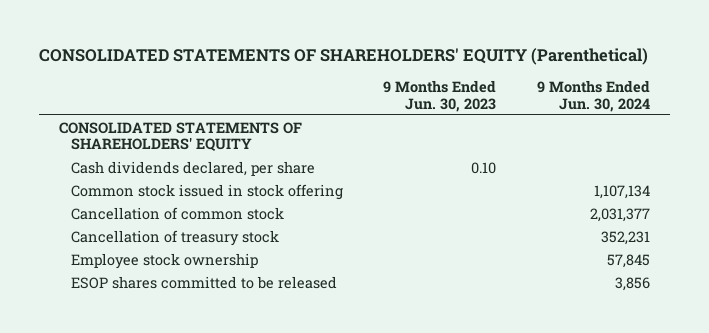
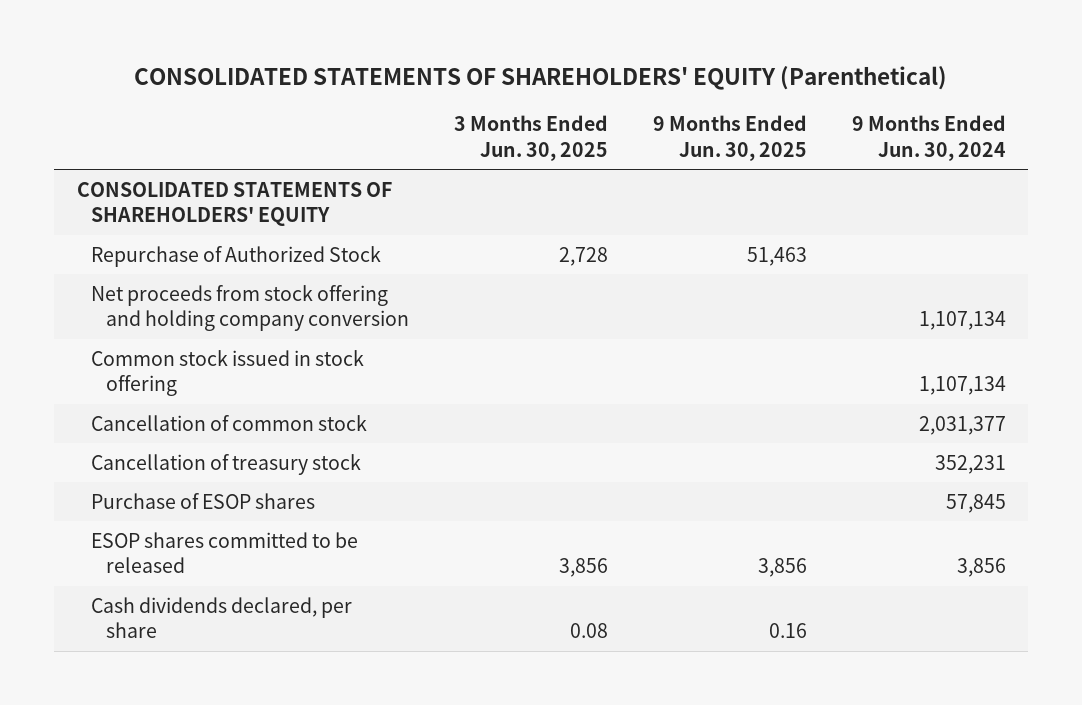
[383,79,497,112] 9 Months Ended Jun. 30, 2023 -> none
none -> [453,115,608,161] 3 Months Ended Jun. 30, 2025
none -> [652,115,807,161] 9 Months Ended Jun. 30, 2025
none -> [91,245,382,267] Repurchase of Authorized Stock
none -> [91,284,410,332] Net proceeds from stock offering and holding company conversion
[70,252,258,269] Employee stock ownership -> [91,492,316,509] Purchase of ESOP shares
[70,160,315,176] Cash dividends declared, per share -> [91,596,353,639] Cash dividends declared, per share

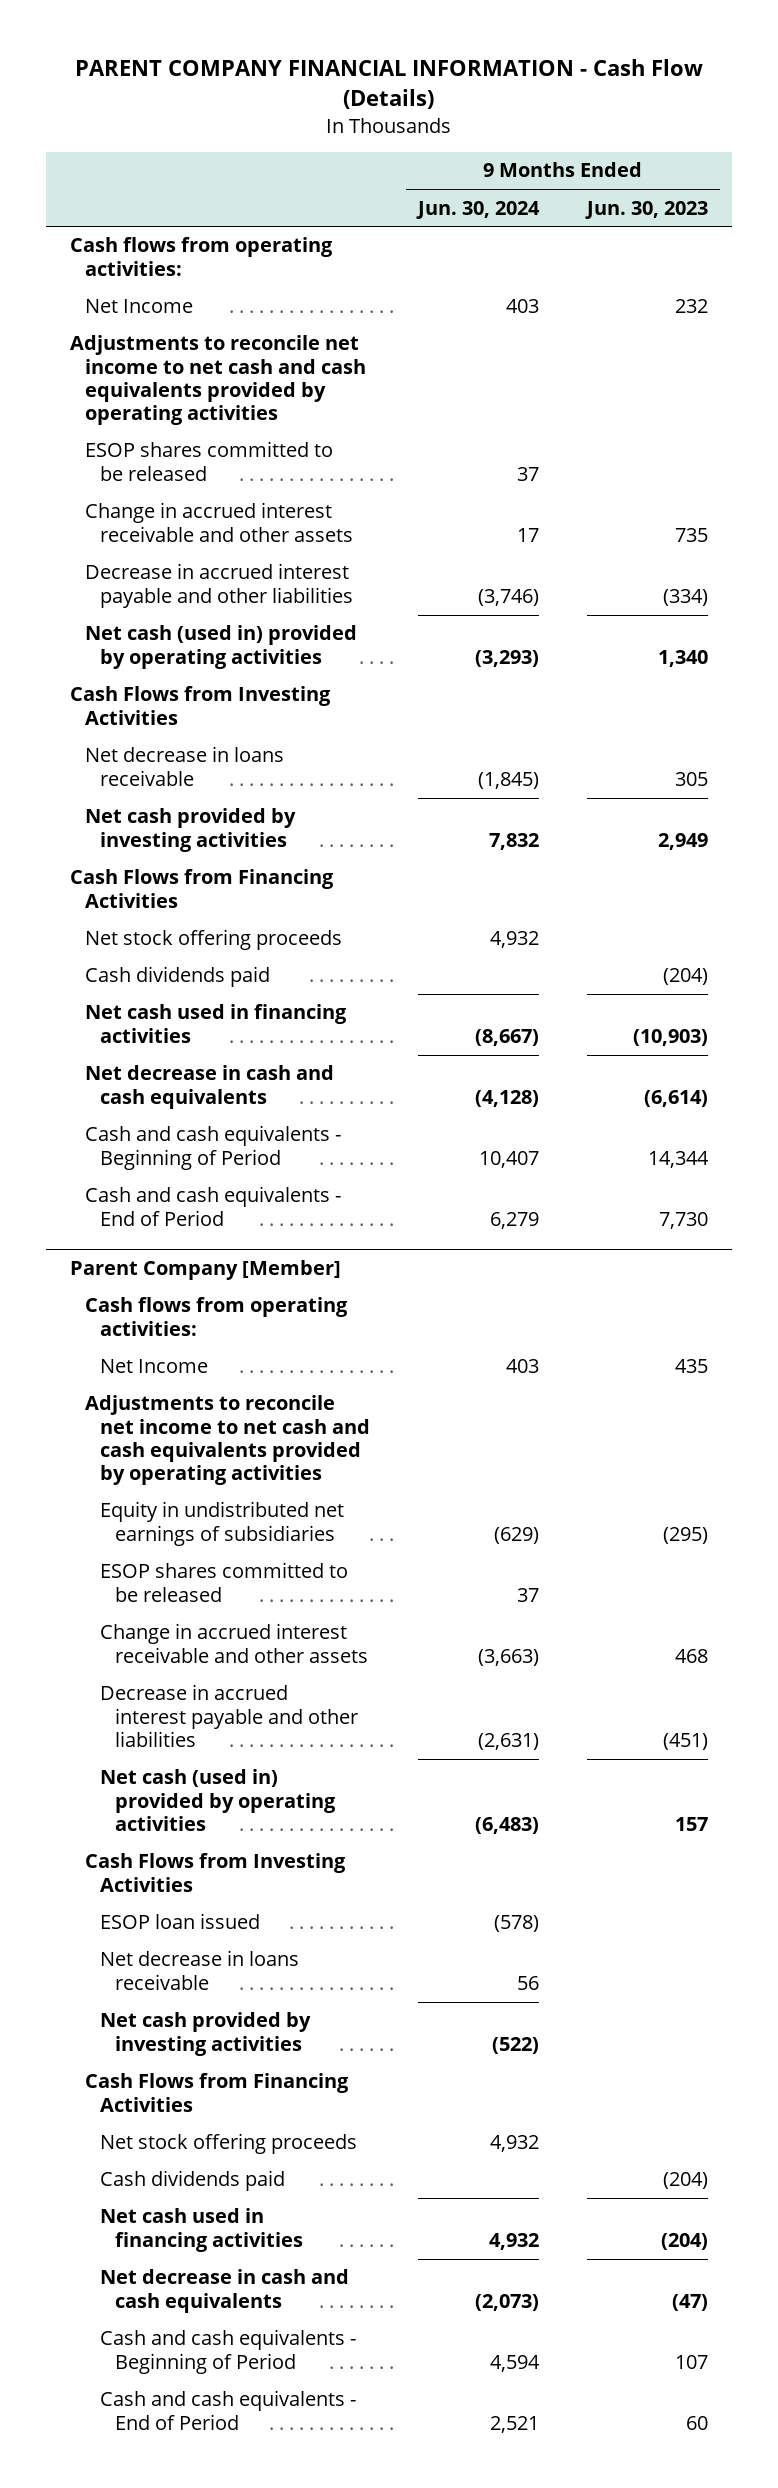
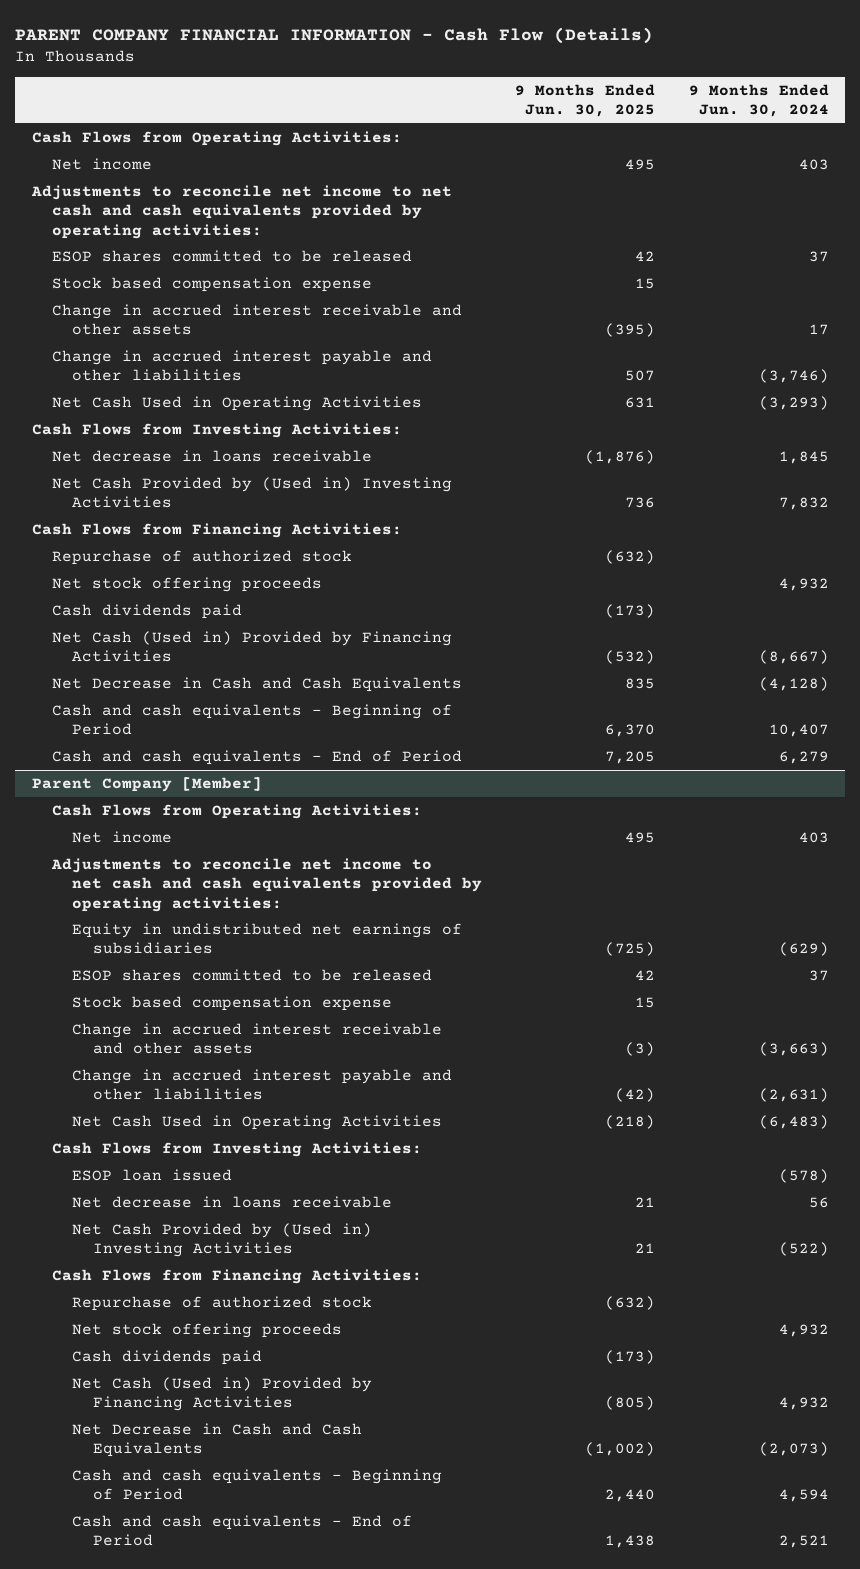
[584,200,708,219] Jun. 30, 2023 -> none
none -> [515,83,656,117] 9 Months Ended Jun. 30, 2025
[70,237,334,276] Cash flows from operating activities: -> [31,130,402,146] Cash Flows from Operating Activities:
[85,299,194,314] Net Income -> [51,157,152,170] Net income
[70,335,367,426] Adjustments to reconcile net income to net cash and cash equivalents provided by operating activities -> [30,184,452,239] Adjustments to reconcile net income to net cash and cash equivalents provided by operating activities:
none -> [51,276,372,292] Stock based compensation expense
[85,563,354,608] Decrease in accrued interest payable and other liabilities -> [51,349,432,382] Change in accrued interest payable and other liabilities
[85,625,358,669] Net cash (used in) provided by operating activities -> [51,395,422,411] Net Cash Used in Operating Activities
[70,686,332,725] Cash Flows from Investing Activities -> [31,422,402,438] Cash Flows from Investing Activities:
[478,771,540,789] (1,845) -> [778,450,829,464] 1,845
[85,808,297,852] Net cash provided by investing activities -> [51,476,452,509] Net Cash Provided by (Used in) Investing Activities
[70,869,335,908] Cash Flows from Financing Activities -> [31,522,402,538] Cash Flows from Financing Activities:
none -> [51,549,352,565] Repurchase of authorized stock
[85,1004,348,1043] Net cash used in financing activities -> [51,630,452,663] Net Cash (Used in) Provided by Financing Activities
[85,1065,335,1109] Net decrease in cash and cash equivalents -> [51,676,462,692] Net Decrease in Cash and Cash Equivalents
[85,1297,349,1336] Cash flows from operating activities: -> [51,803,422,819] Cash Flows from Operating Activities:
[100,1359,209,1374] Net Income -> [72,830,173,843] Net income
[85,1395,371,1486] Adjustments to reconcile net income to net cash and cash equivalents provided by operating activities -> [50,857,483,912] Adjustments to reconcile net income to net cash and cash equivalents provided by operating activities:
none -> [72,995,393,1011] Stock based compensation expense
[100,1684,359,1748] Decrease in accrued interest payable and other liabilities -> [72,1068,453,1101] Change in accrued interest payable and other liabilities
[100,1769,337,1832] Net cash (used in) provided by operating activities -> [72,1114,443,1130] Net Cash Used in Operating Activities
[85,1853,347,1892] Cash Flows from Investing Activities -> [51,1141,422,1157] Cash Flows from Investing Activities:
[100,2012,312,2056] Net cash provided by investing activities -> [72,1222,373,1258] Net Cash Provided by (Used in) Investing Activities
[85,2073,350,2112] Cash Flows from Financing Activities -> [51,1268,422,1284] Cash Flows from Financing Activities:
none -> [72,1295,373,1311] Repurchase of authorized stock
[100,2208,304,2252] Net cash used in financing activities -> [72,1376,373,1412] Net Cash (Used in) Provided by Financing Activities
[100,2269,350,2313] Net decrease in cash and cash equivalents -> [72,1422,363,1458] Net Decrease in Cash and Cash Equivalents

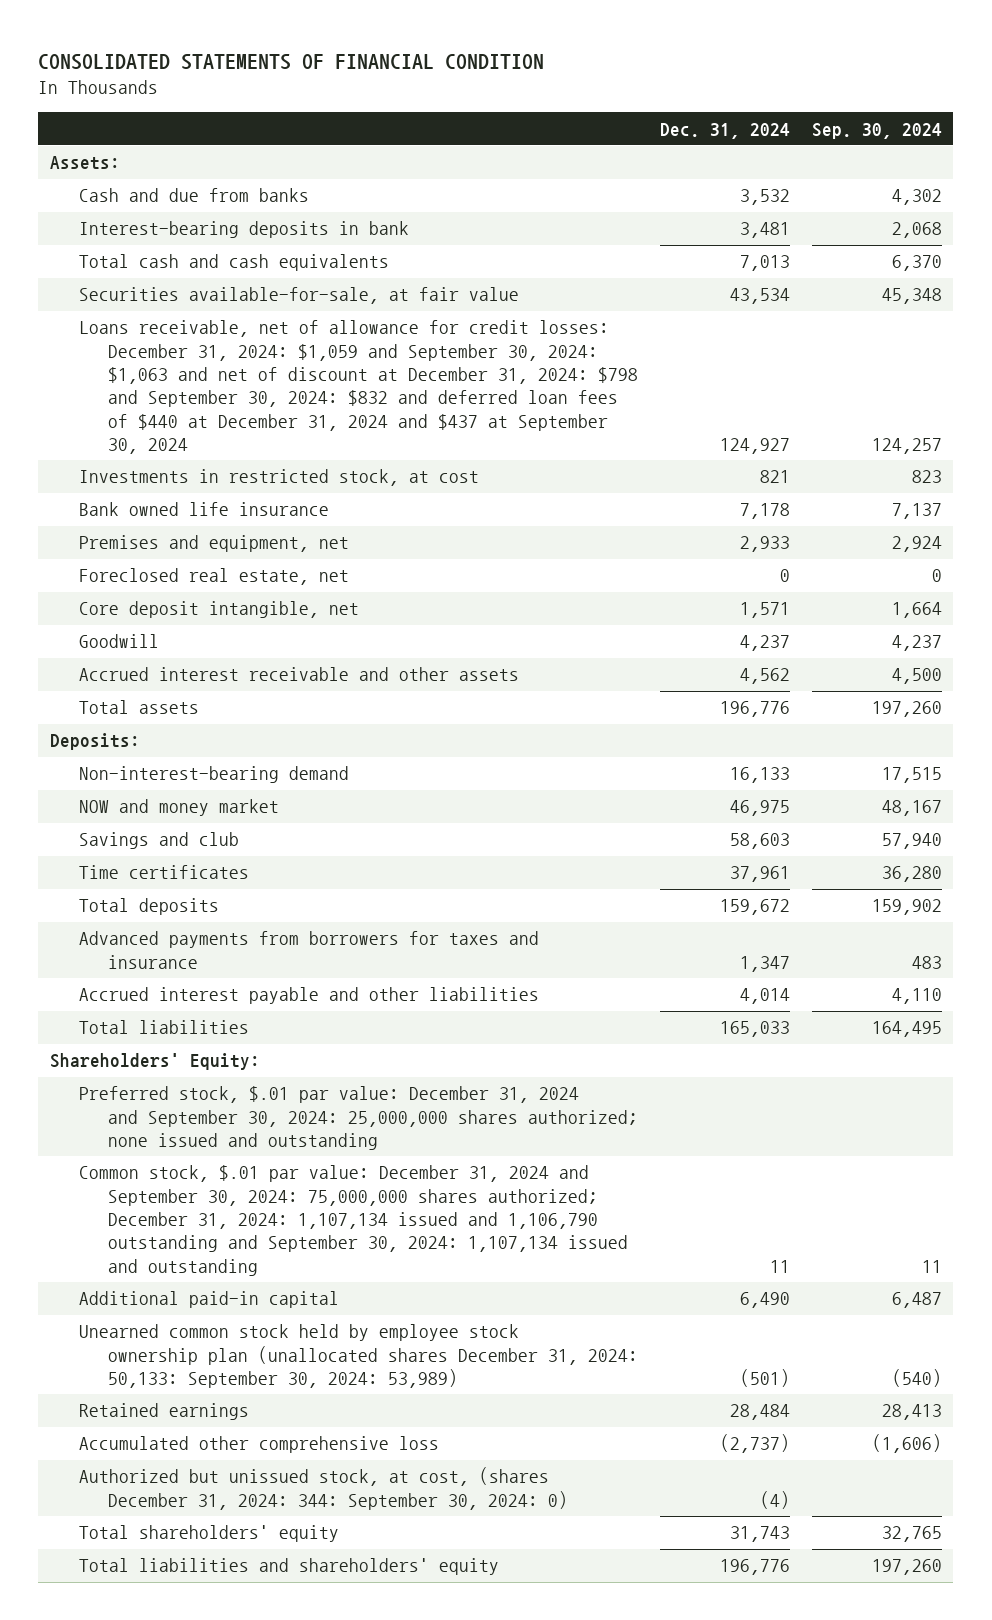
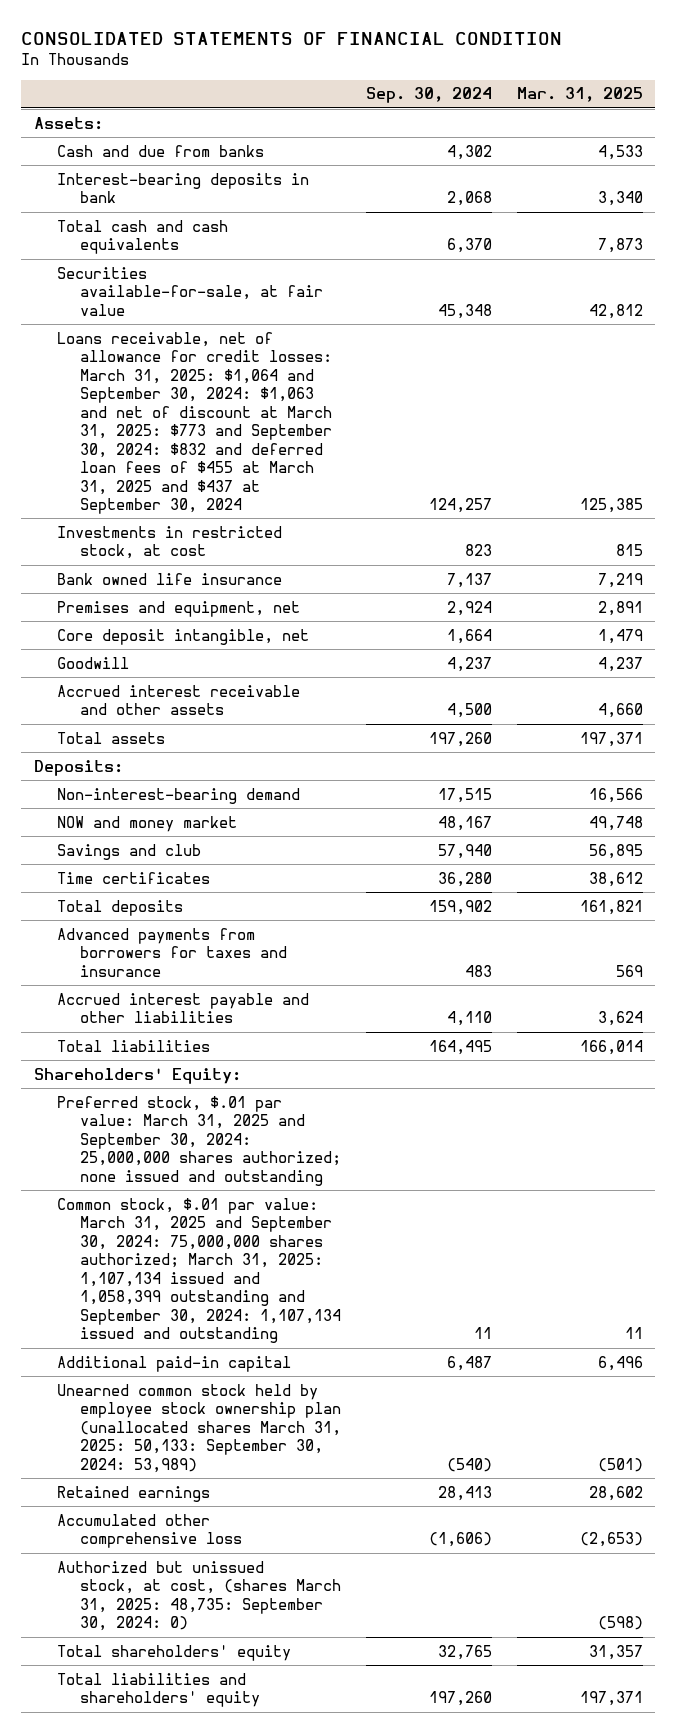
[659,122,790,139] Dec. 31, 2024 -> none
none -> [516,87,643,103] Mar. 31, 2025
[78,320,638,454] Loans receivable, net of allowance for credit losses: December 31, 2024: $1,059 and September 30, 2024: $1,063 and net of discount at December 31, 2024: $798 and September 30, 2024: $832 and deferred loan fees of $440 at December 31, 2024 and $437 at September 30, 2024 -> [56,331,333,514] Loans receivable, net of allowance for credit losses: March 31, 2025: $1,064 and September 30, 2024: $1,063 and net of discount at March 31, 2025: $773 and September 30, 2024: $832 and deferred loan fees of $455 at March 31, 2025 and $437 at September 30, 2024
[78,568,349,586] Foreclosed real estate, net -> none
[78,1086,638,1150] Preferred stock, $.01 par value: December 31, 2024 and September 30, 2024: 25,000,000 shares authorized; none issued and outstanding -> [56,1095,342,1186] Preferred stock, $.01 par value: March 31, 2025 and September 30, 2024: 25,000,000 shares authorized; none issued and outstanding
[78,1165,628,1276] Common stock, $.01 par value: December 31, 2024 and September 30, 2024: 75,000,000 shares authorized; December 31, 2024: 1,107,134 issued and 1,106,790 outstanding and September 30, 2024: 1,107,134 issued and outstanding -> [56,1197,342,1344] Common stock, $.01 par value: March 31, 2025 and September 30, 2024: 75,000,000 shares authorized; March 31, 2025: 1,107,134 issued and 1,058,399 outstanding and September 30, 2024: 1,107,134 issued and outstanding
[78,1324,638,1388] Unearned common stock held by employee stock ownership plan (unallocated shares December 31, 2024: 50,133: September 30, 2024: 53,989) -> [56,1383,342,1473] Unearned common stock held by employee stock ownership plan (unallocated shares March 31, 2025: 50,133: September 30, 2024: 53,989)
[78,1467,568,1510] Authorized but unissued stock, at cost, (shares December 31, 2024: 344: September 30, 2024: 0) -> [56,1560,342,1632] Authorized but unissued stock, at cost, (shares March 31, 2025: 48,735: September 30, 2024: 0)

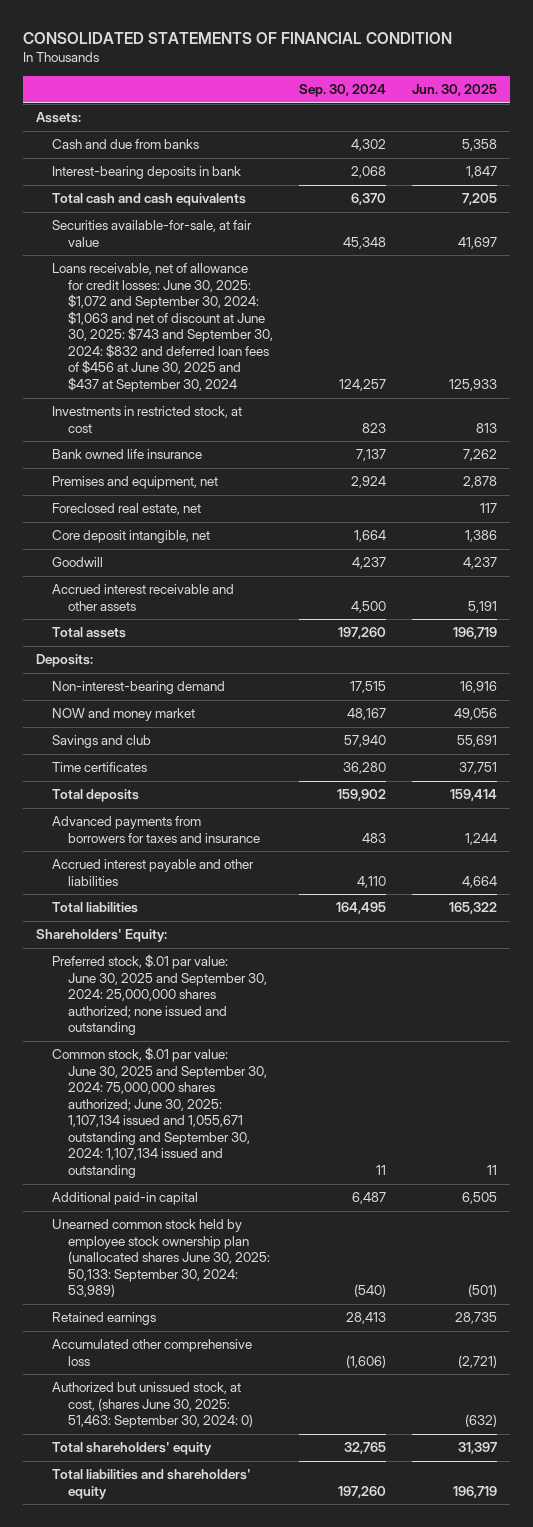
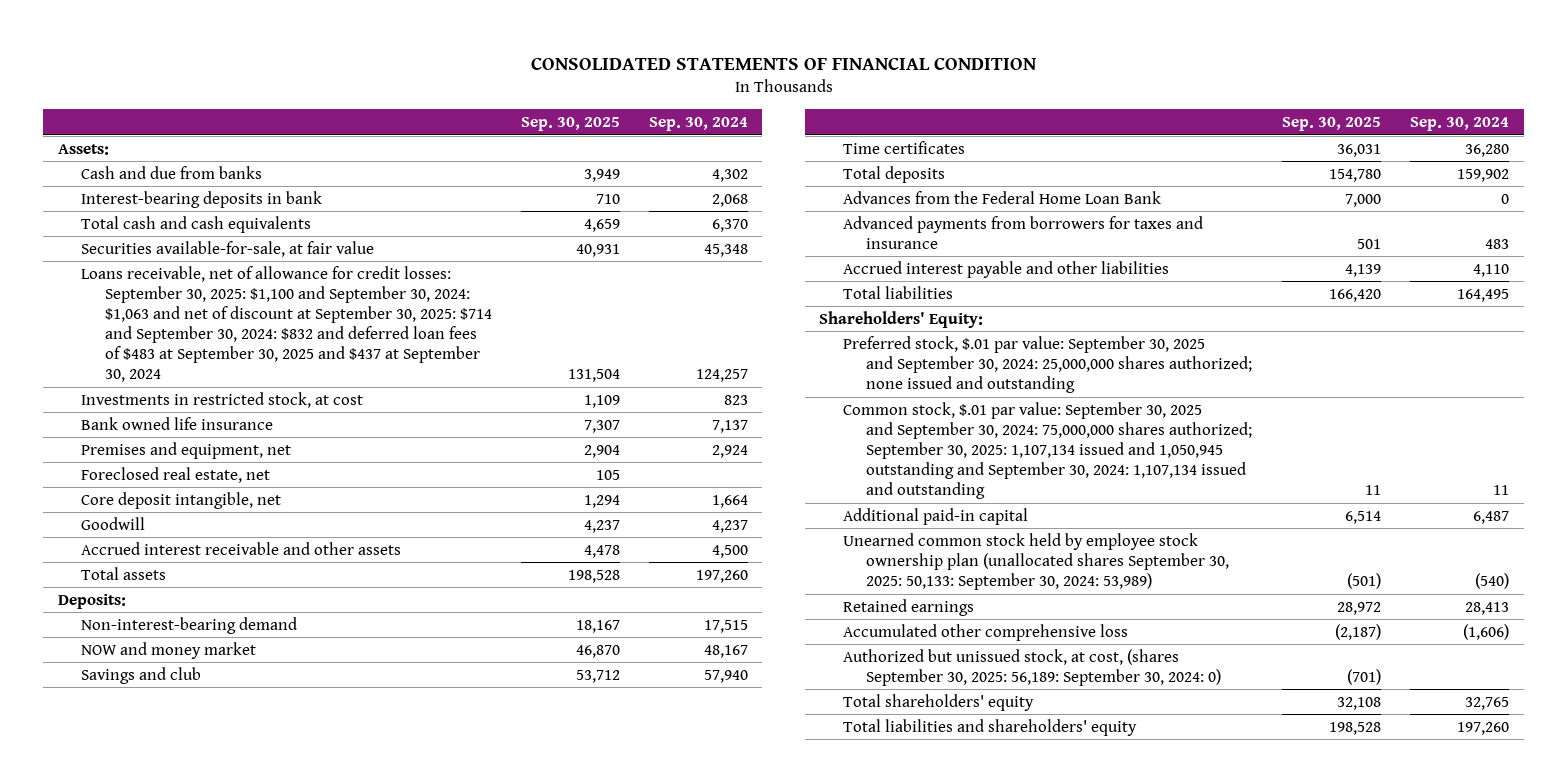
[412,84,498,97] Jun. 30, 2025 -> none
none -> [520,117,620,132] Sep. 30, 2025
[51,263,273,393] Loans receivable, net of allowance for credit losses: June 30, 2025: $1,072 and September 30, 2024: $1,063 and net of discount at June 30, 2025: $743 and September 30, 2024: $832 and deferred loan fees of $456 at June 30, 2025 and $437 at September 30, 2024 -> [81,265,492,383] Loans receivable, net of allowance for credit losses: September 30, 2025: $1,100 and September 30, 2024: $1,063 and net of discount at September 30, 2025: $714 and September 30, 2024: $832 and deferred loan fees of $483 at September 30, 2025 and $437 at September 30, 2024
none -> [842,190,1161,204] Advances from the Federal Home Loan Bank
[51,954,267,1036] Preferred stock, $.01 par value: June 30, 2025 and September 30, 2024: 25,000,000 shares authorized; none issued and outstanding -> [842,335,1253,394] Preferred stock, $.01 par value: September 30, 2025 and September 30, 2024: 25,000,000 shares authorized; none issued and outstanding
[51,1047,267,1179] Common stock, $.01 par value: June 30, 2025 and September 30, 2024: 75,000,000 shares authorized; June 30, 2025: 1,107,134 issued and 1,055,671 outstanding and September 30, 2024: 1,107,134 issued and outstanding -> [842,401,1253,500] Common stock, $.01 par value: September 30, 2025 and September 30, 2024: 75,000,000 shares authorized; September 30, 2025: 1,107,134 issued and 1,050,945 outstanding and September 30, 2024: 1,107,134 issued and outstanding
[51,1219,270,1298] Unearned common stock held by employee stock ownership plan (unallocated shares June 30, 2025: 50,133: September 30, 2024: 53,989) -> [842,532,1230,591] Unearned common stock held by employee stock ownership plan (unallocated shares September 30, 2025: 50,133: September 30, 2024: 53,989)
[51,1382,253,1429] Authorized but unissued stock, at cost, (shares June 30, 2025: 51,463: September 30, 2024: 0) -> [842,648,1222,687] Authorized but unissued stock, at cost, (shares September 30, 2025: 56,189: September 30, 2024: 0)

